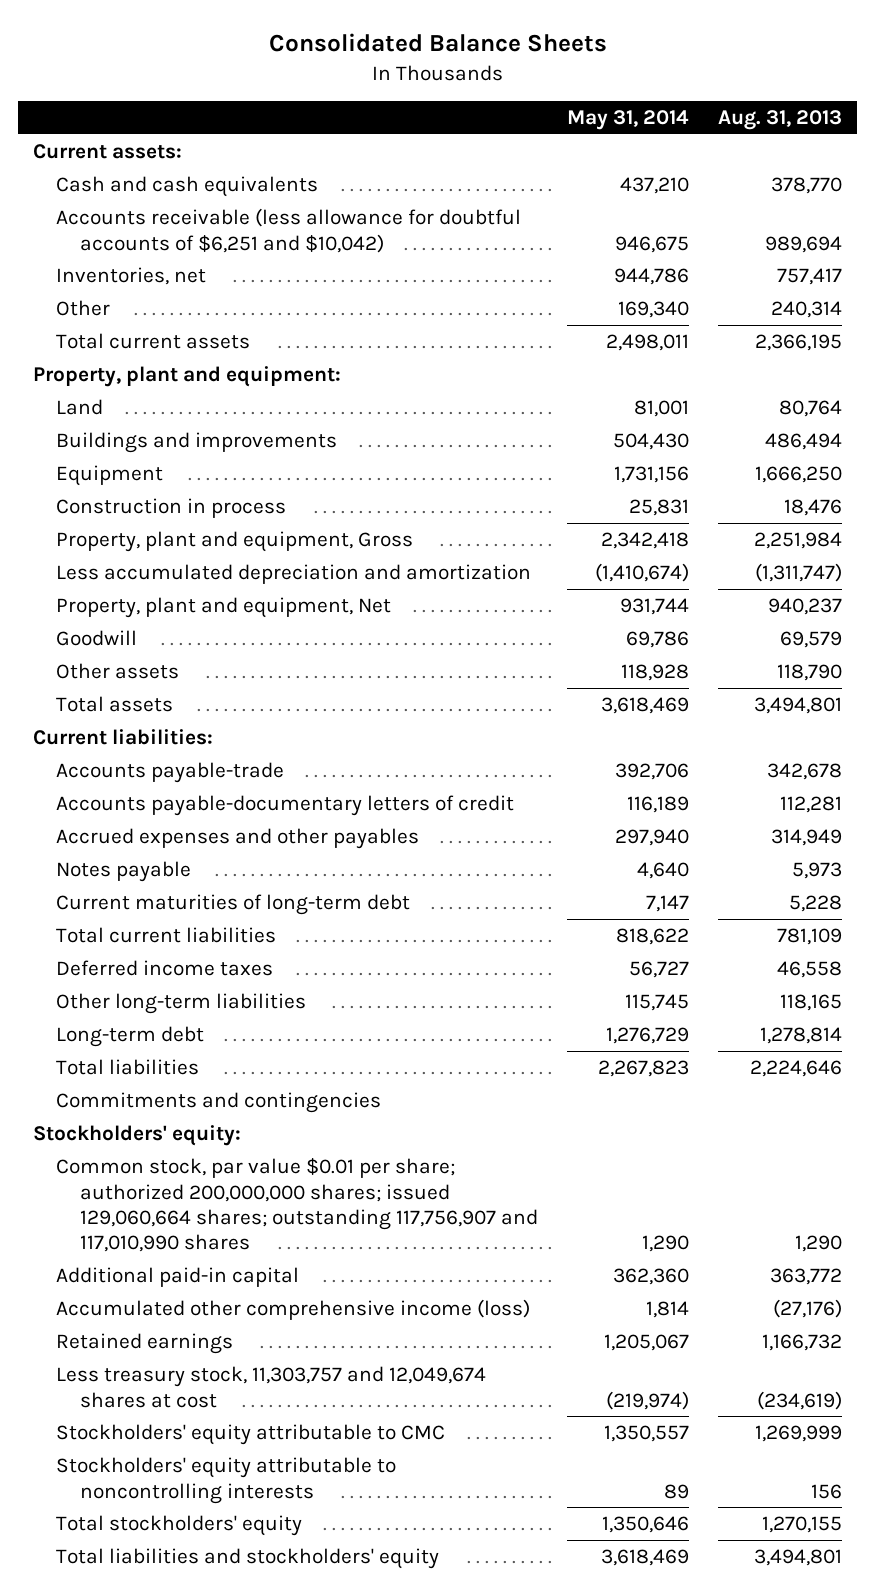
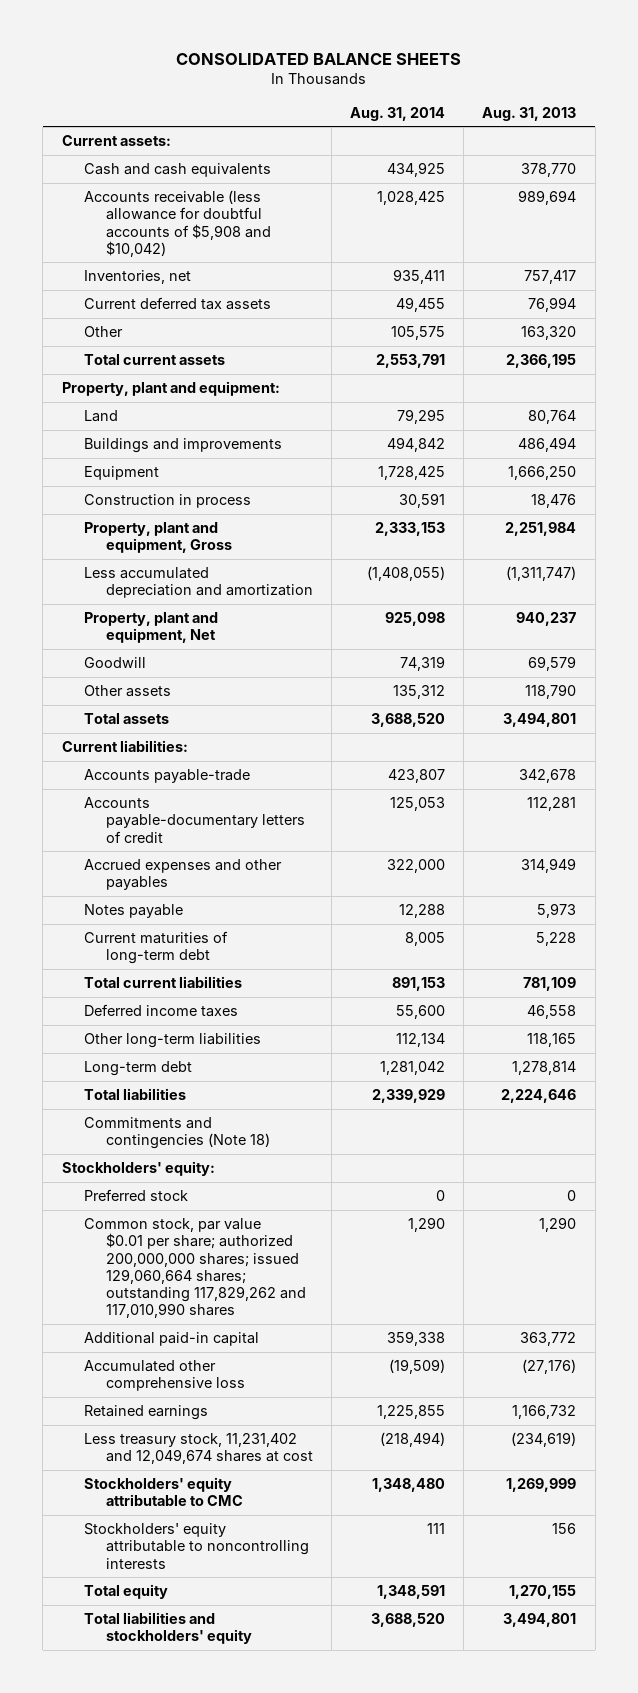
[268,33,607,53] Consolidated Balance Sheets -> [175,53,461,66] CONSOLIDATED BALANCE SHEETS
[567,110,690,131] May 31, 2014 -> none
none -> [350,106,446,121] Aug. 31, 2014
[56,208,522,253] Accounts receivable (less allowance for doubtful accounts of $6,251 and $10,042) -> [83,190,271,257] Accounts receivable (less allowance for doubtful accounts of $5,908 and $10,042)
none -> [83,297,271,311] Current deferred tax assets
[771,301,843,319] 240,314 -> [521,326,577,341] 163,320
[56,1092,382,1114] Commitments and contingencies -> [83,1117,270,1150] Commitments and contingencies (Note 18)
none -> [83,1189,188,1202] Preferred stock
[56,1158,538,1253] Common stock, par value $0.01 per share; authorized 200,000,000 shares; issued 129,060,664 shares; outstanding 117,756,907 and 117,010,990 shares -> [83,1218,306,1319] Common stock, par value $0.01 per share; authorized 200,000,000 shares; issued 129,060,664 shares; outstanding 117,829,262 and 117,010,990 shares
[56,1299,531,1321] Accumulated other comprehensive income (loss) -> [83,1360,245,1392] Accumulated other comprehensive loss
[56,1366,487,1408] Less treasury stock, 11,303,757 and 12,049,674 shares at cost -> [83,1433,313,1465] Less treasury stock, 11,231,402 and 12,049,674 shares at cost
[56,1515,303,1537] Total stockholders' equity -> [83,1584,168,1600] Total equity

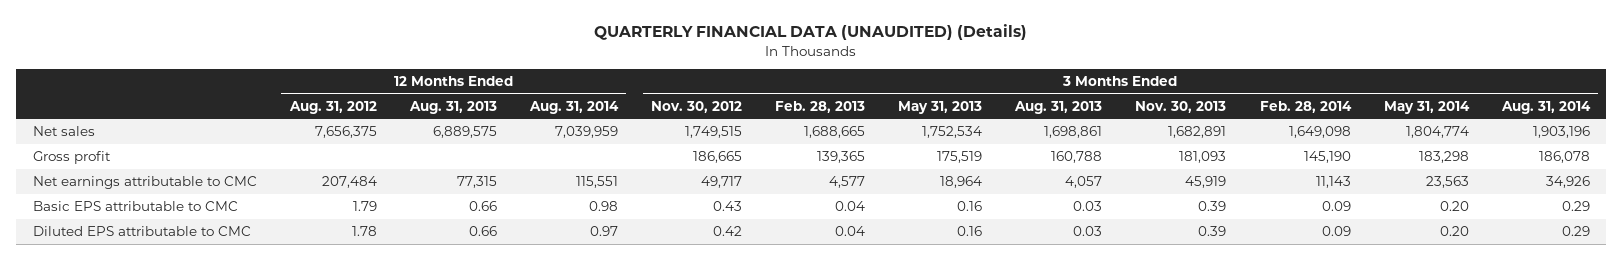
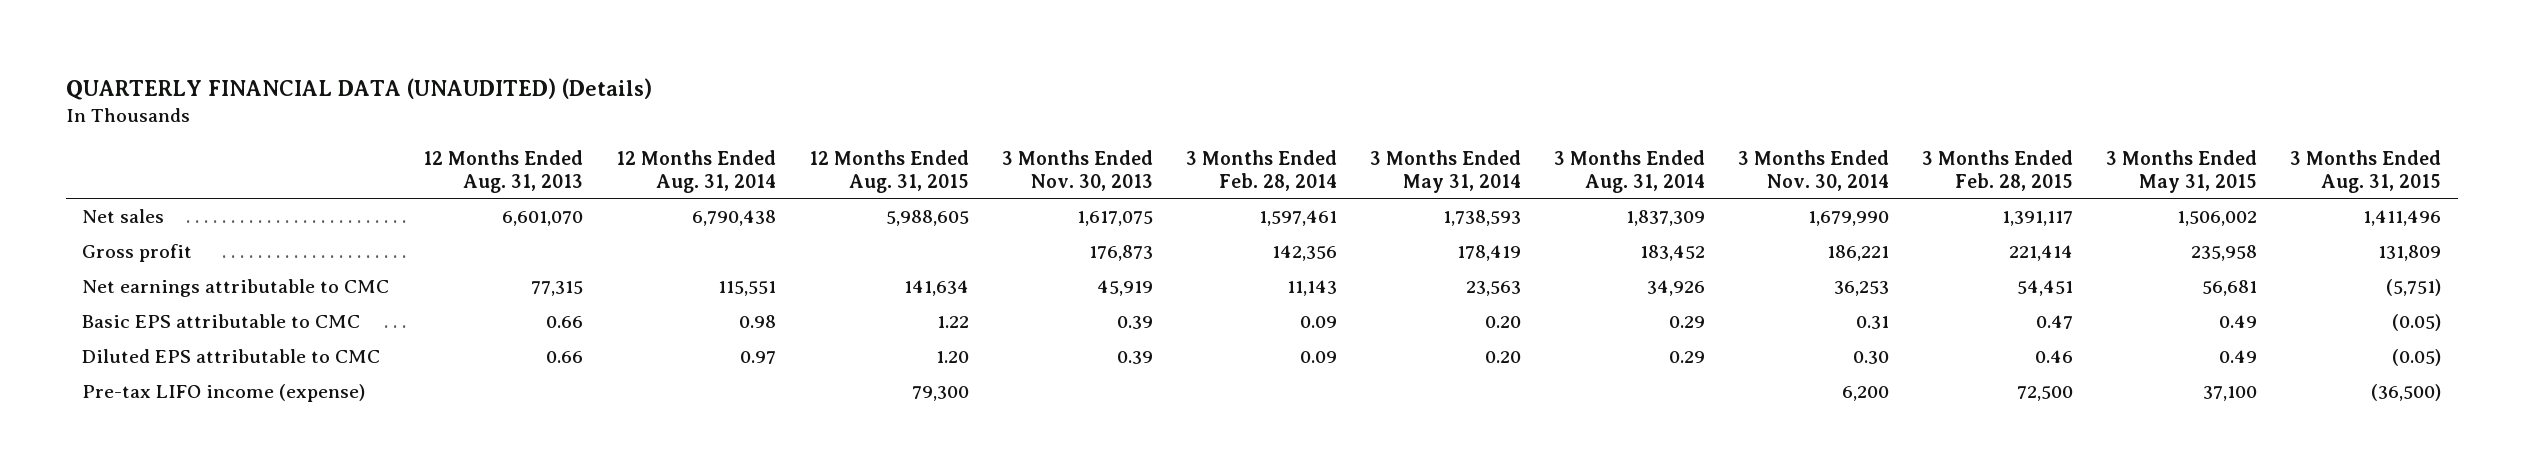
[288,100,377,114] Aug. 31, 2012 -> none
[651,100,743,113] Nov. 30, 2012 -> none
[775,100,866,113] Feb. 28, 2013 -> none
[898,100,983,114] May 31, 2013 -> none
[1014,100,1103,114] Aug. 31, 2013 -> none
none -> [808,150,969,193] 12 Months Ended Aug. 31, 2015
none -> [1738,150,1890,191] 3 Months Ended Nov. 30, 2014
none -> [1922,150,2074,191] 3 Months Ended Feb. 28, 2015
none -> [2106,150,2258,193] 3 Months Ended May 31, 2015
none -> [2290,150,2442,193] 3 Months Ended Aug. 31, 2015
[432,126,497,139] 6,889,575 -> [501,210,583,226] 6,601,070
[554,126,618,139] 7,039,959 -> [691,209,776,226] 6,790,438
[1168,126,1227,139] 1,682,891 -> [1076,210,1153,226] 1,617,075
[1288,126,1351,139] 1,649,098 -> [1258,209,1337,226] 1,597,461
[1405,126,1469,139] 1,804,774 -> [1442,209,1521,226] 1,738,593
[1532,126,1590,139] 1,903,196 -> [1625,209,1705,226] 1,837,309
[1179,151,1227,164] 181,093 -> [1088,244,1153,261] 176,873
[1303,151,1351,164] 145,190 -> [1271,244,1337,261] 142,356
[1418,151,1469,164] 183,298 -> [1456,244,1521,261] 178,419
[1538,151,1590,164] 186,078 -> [1639,244,1705,261] 183,452
none -> [82,383,366,402] Pre-tax LIFO income (expense)

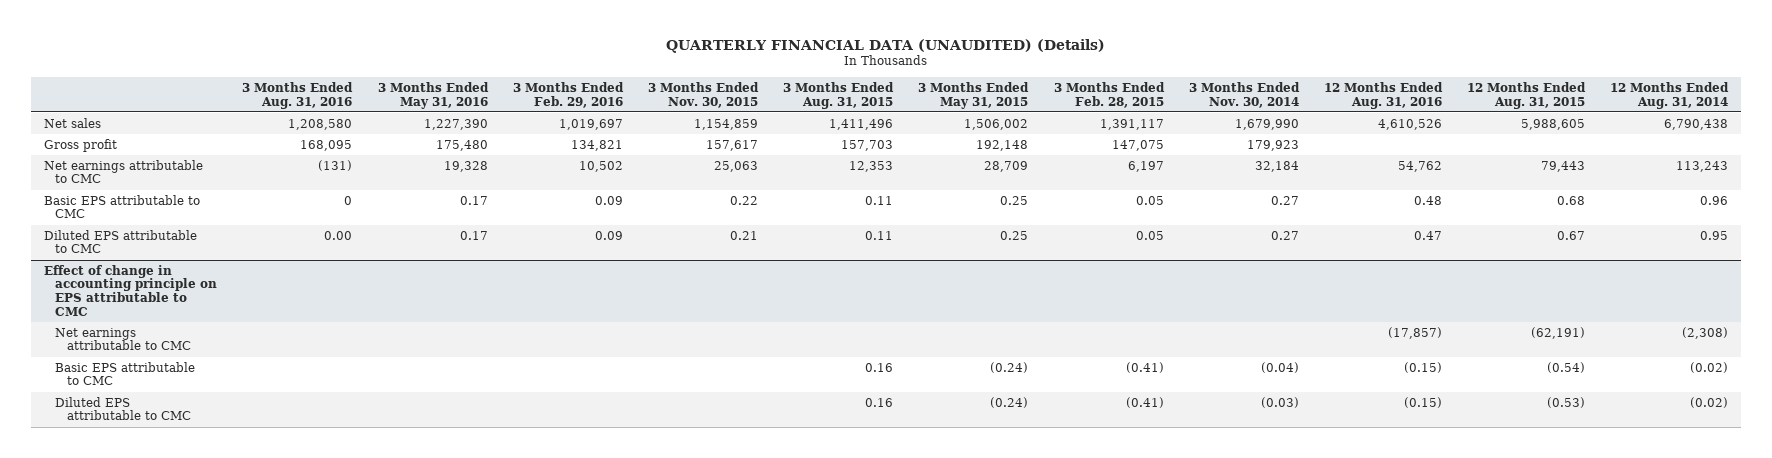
[422,150,583,193] 12 Months Ended Aug. 31, 2013 -> none
[1001,150,1153,191] 3 Months Ended Nov. 30, 2013 -> none
[1185,150,1337,191] 3 Months Ended Feb. 28, 2014 -> none
[1369,150,1521,193] 3 Months Ended May 31, 2014 -> none
[1553,150,1705,193] 3 Months Ended Aug. 31, 2014 -> none
none -> [242,82,354,109] 3 Months Ended Aug. 31, 2016
none -> [377,82,489,109] 3 Months Ended May 31, 2016
none -> [512,82,624,108] 3 Months Ended Feb. 29, 2016
none -> [647,82,759,108] 3 Months Ended Nov. 30, 2015
none -> [1323,82,1443,109] 12 Months Ended Aug. 31, 2016
[82,383,366,402] Pre-tax LIFO income (expense) -> none
[1827,244,1890,261] 186,221 -> [1246,139,1299,151] 179,923
[2009,244,2074,261] 221,414 -> [1111,139,1164,151] 147,075
[2191,244,2258,261] 235,958 -> [976,139,1029,151] 192,148
[2378,244,2442,261] 131,809 -> [841,139,894,151] 157,703
[717,280,776,296] 115,551 -> [1676,160,1729,172] 113,243
[903,279,969,296] 141,634 -> [1541,160,1586,172] 79,443
[1834,280,1890,296] 36,253 -> [1254,160,1299,172] 32,184
[2017,279,2074,296] 54,451 -> [1127,160,1164,172] 6,197
[2202,279,2258,296] 56,681 -> [984,160,1029,172] 28,709
[2386,278,2442,296] (5,751) -> [849,160,894,172] 12,353
[738,314,776,328] 0.98 -> [1700,195,1729,205] 0.96
[936,315,969,328] 1.22 -> [1557,195,1586,205] 0.68
[1856,315,1890,329] 0.31 -> [1270,195,1299,205] 0.27
[2036,314,2074,329] 0.47 -> [1135,195,1164,205] 0.05
[2219,314,2258,328] 0.49 -> [1000,195,1029,205] 0.25
[2392,313,2442,331] (0.05) -> [865,195,894,205] 0.11
[739,350,776,364] 0.97 -> [1700,230,1729,240] 0.95
[935,350,969,363] 1.20 -> [1557,230,1586,240] 0.67
[1853,350,1890,364] 0.30 -> [1270,230,1299,240] 0.27
[2035,349,2074,363] 0.46 -> [1135,230,1164,240] 0.05
[2219,349,2258,363] 0.49 -> [1000,230,1029,240] 0.25
[2392,348,2442,366] (0.05) -> [865,230,894,240] 0.11
none -> [43,264,218,316] Effect of change in accounting principle on EPS attributable to CMC
none -> [55,327,191,351] Net earnings attributable to CMC
none -> [55,361,196,386] Basic EPS attributable to CMC
none -> [55,396,191,421] Diluted EPS attributable to CMC

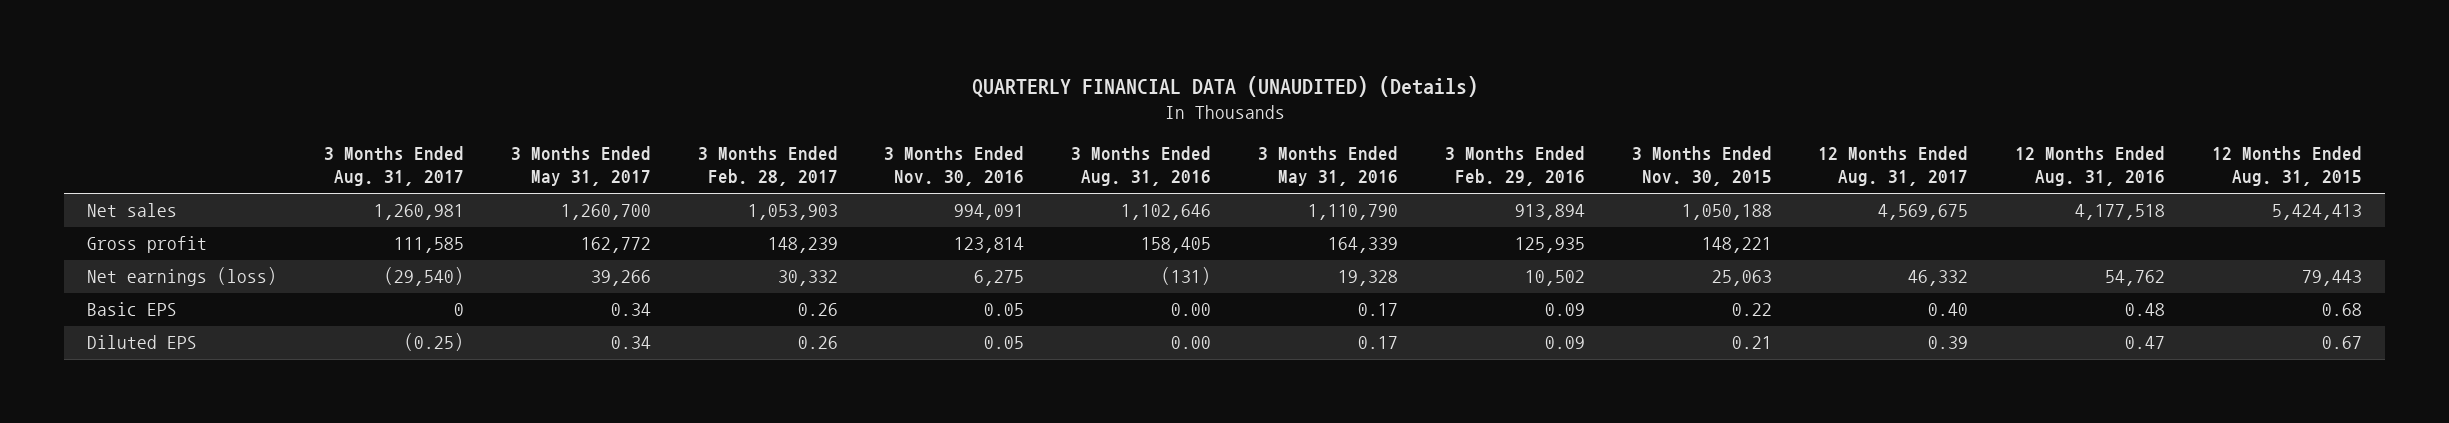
[783,82,895,109] 3 Months Ended Aug. 31, 2015 -> none
[918,82,1030,109] 3 Months Ended May 31, 2015 -> none
[1053,82,1165,108] 3 Months Ended Feb. 28, 2015 -> none
[1188,82,1300,108] 3 Months Ended Nov. 30, 2014 -> none
[1610,82,1730,109] 12 Months Ended Aug. 31, 2014 -> none
none -> [323,145,464,187] 3 Months Ended Aug. 31, 2017
none -> [510,145,651,187] 3 Months Ended May 31, 2017
none -> [697,145,838,187] 3 Months Ended Feb. 28, 2017
none -> [884,145,1025,187] 3 Months Ended Nov. 30, 2016
none -> [1818,145,1969,187] 12 Months Ended Aug. 31, 2017
[43,264,218,316] Effect of change in accounting principle on EPS attributable to CMC -> none
[55,327,191,351] Net earnings attributable to CMC -> none
[55,361,196,386] Basic EPS attributable to CMC -> none
[55,396,191,421] Diluted EPS attributable to CMC -> none
[288,118,353,130] 1,208,580 -> [1121,204,1212,221] 1,102,646
[423,118,488,130] 1,227,390 -> [1307,204,1398,221] 1,110,790
[558,118,623,130] 1,019,697 -> [1514,204,1585,221] 913,894
[693,118,758,130] 1,154,859 -> [1681,204,1772,221] 1,050,188
[1377,118,1442,130] 4,610,526 -> [2075,204,2166,221] 4,177,518
[1521,118,1586,130] 5,988,605 -> [2271,204,2362,221] 5,424,413
[300,139,353,151] 168,095 -> [1141,237,1212,254] 158,405
[435,139,488,151] 175,480 -> [1327,237,1398,254] 164,339
[570,139,623,151] 134,821 -> [1514,237,1585,254] 125,935
[705,139,758,151] 157,617 -> [1701,237,1772,254] 148,221
[43,159,203,184] Net earnings attributable to CMC -> [87,267,278,287] Net earnings (loss)
[43,194,200,219] Basic EPS attributable to CMC -> [87,302,178,317] Basic EPS
[344,195,353,205] 0 -> [1171,303,1212,317] 0.00
[43,229,197,254] Diluted EPS attributable to CMC -> [87,335,198,350] Diluted EPS

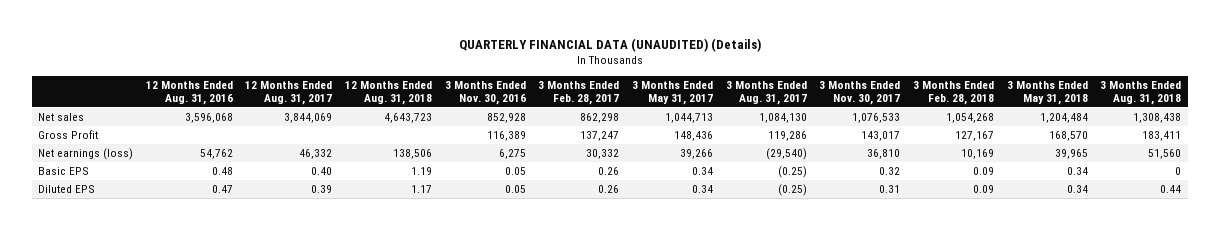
[1071,145,1212,187] 3 Months Ended Aug. 31, 2016 -> none
[1257,145,1398,187] 3 Months Ended May 31, 2016 -> none
[1444,145,1585,187] 3 Months Ended Feb. 29, 2016 -> none
[1631,145,1772,187] 3 Months Ended Nov. 30, 2015 -> none
[2211,145,2362,187] 12 Months Ended Aug. 31, 2015 -> none
none -> [344,80,432,105] 12 Months Ended Aug. 31, 2018
none -> [819,80,901,105] 3 Months Ended Nov. 30, 2017
none -> [913,80,995,105] 3 Months Ended Feb. 28, 2018
none -> [1006,80,1088,105] 3 Months Ended May 31, 2018
none -> [1100,80,1182,105] 3 Months Ended Aug. 31, 2018
[373,204,464,221] 1,260,981 -> [758,112,807,123] 1,084,130
[560,204,651,221] 1,260,700 -> [665,112,714,123] 1,044,713
[747,204,838,221] 1,053,903 -> [580,112,620,123] 862,298
[954,204,1025,221] 994,091 -> [486,112,526,123] 852,928
[1878,204,1969,221] 4,569,675 -> [284,112,333,123] 3,844,069
[2075,204,2166,221] 4,177,518 -> [184,112,233,123] 3,596,068
[87,236,208,254] Gross profit -> [37,129,98,139] Gross Profit
[393,237,464,254] 111,585 -> [767,130,807,141] 119,286
[580,237,651,254] 162,772 -> [674,130,714,141] 148,436
[767,237,838,254] 148,239 -> [580,130,620,141] 137,247
[954,237,1025,254] 123,814 -> [486,130,526,141] 116,389
[453,303,464,317] 0 -> [777,165,807,178] (0.25)

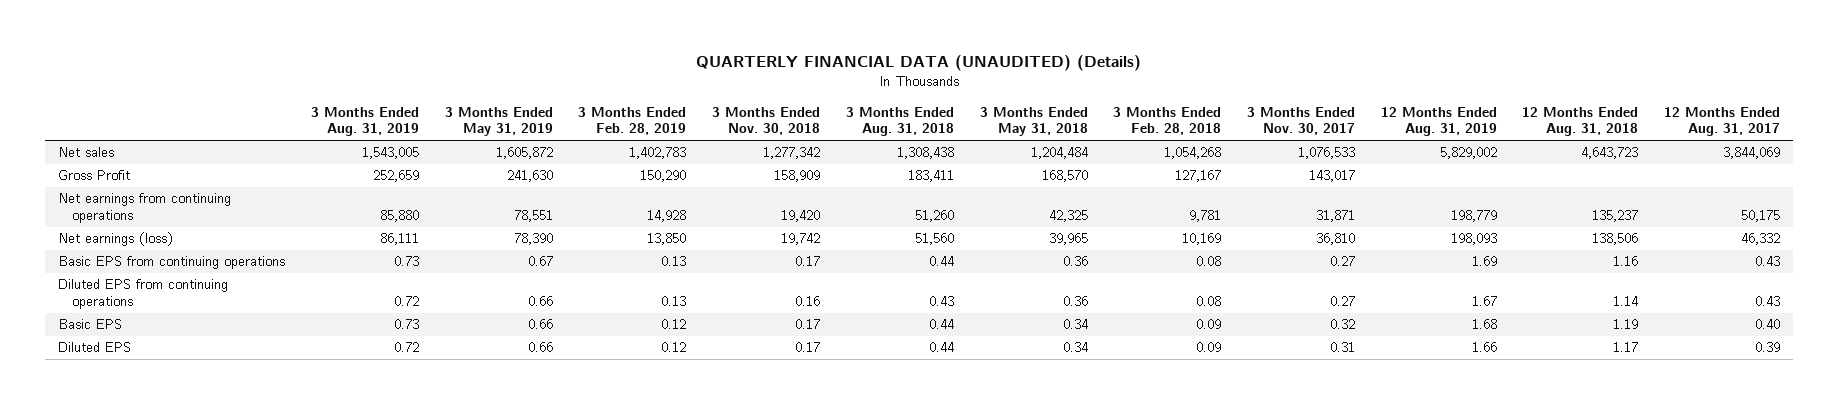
[145,80,233,105] 12 Months Ended Aug. 31, 2016 -> none
[444,80,526,105] 3 Months Ended Nov. 30, 2016 -> none
[538,80,620,105] 3 Months Ended Feb. 28, 2017 -> none
[632,80,714,105] 3 Months Ended May 31, 2017 -> none
[725,80,807,105] 3 Months Ended Aug. 31, 2017 -> none
none -> [311,106,420,137] 3 Months Ended Aug. 31, 2019
none -> [444,106,553,137] 3 Months Ended May 31, 2019
none -> [578,106,687,136] 3 Months Ended Feb. 28, 2019
none -> [712,106,821,136] 3 Months Ended Nov. 30, 2018
none -> [1380,106,1497,137] 12 Months Ended Aug. 31, 2019
none -> [58,193,232,224] Net earnings from continuing operations
none -> [58,256,286,270] Basic EPS from continuing operations
none -> [58,279,229,310] Diluted EPS from continuing operations
[1175,166,1182,175] 0 -> [928,319,954,330] 0.44

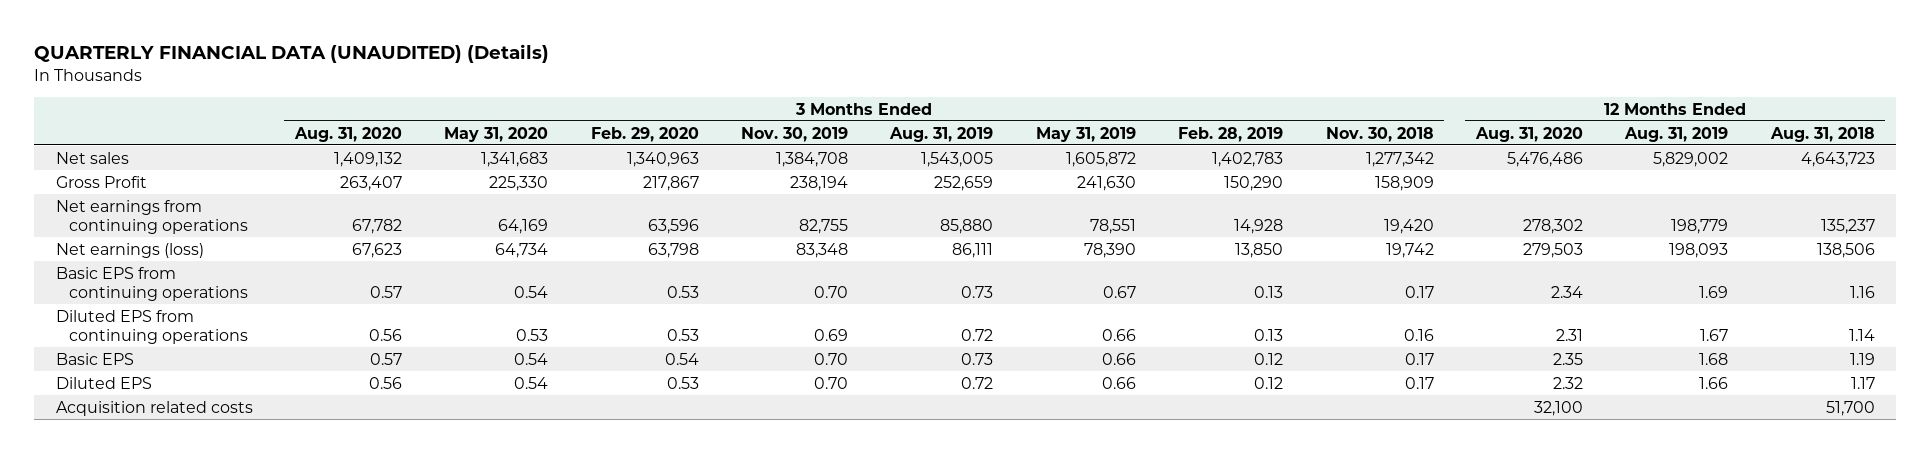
[845,106,954,137] 3 Months Ended Aug. 31, 2018 -> none
[979,106,1088,137] 3 Months Ended May 31, 2018 -> none
[1113,106,1222,136] 3 Months Ended Feb. 28, 2018 -> none
[1246,106,1355,136] 3 Months Ended Nov. 30, 2017 -> none
[1664,106,1781,137] 12 Months Ended Aug. 31, 2017 -> none
none -> [293,126,402,142] Aug. 31, 2020
none -> [444,126,549,142] May 31, 2020
none -> [590,126,699,142] Feb. 29, 2020
none -> [741,126,849,142] Nov. 30, 2019
none -> [1474,126,1583,142] Aug. 31, 2020
none -> [55,400,253,416] Acquisition related costs

